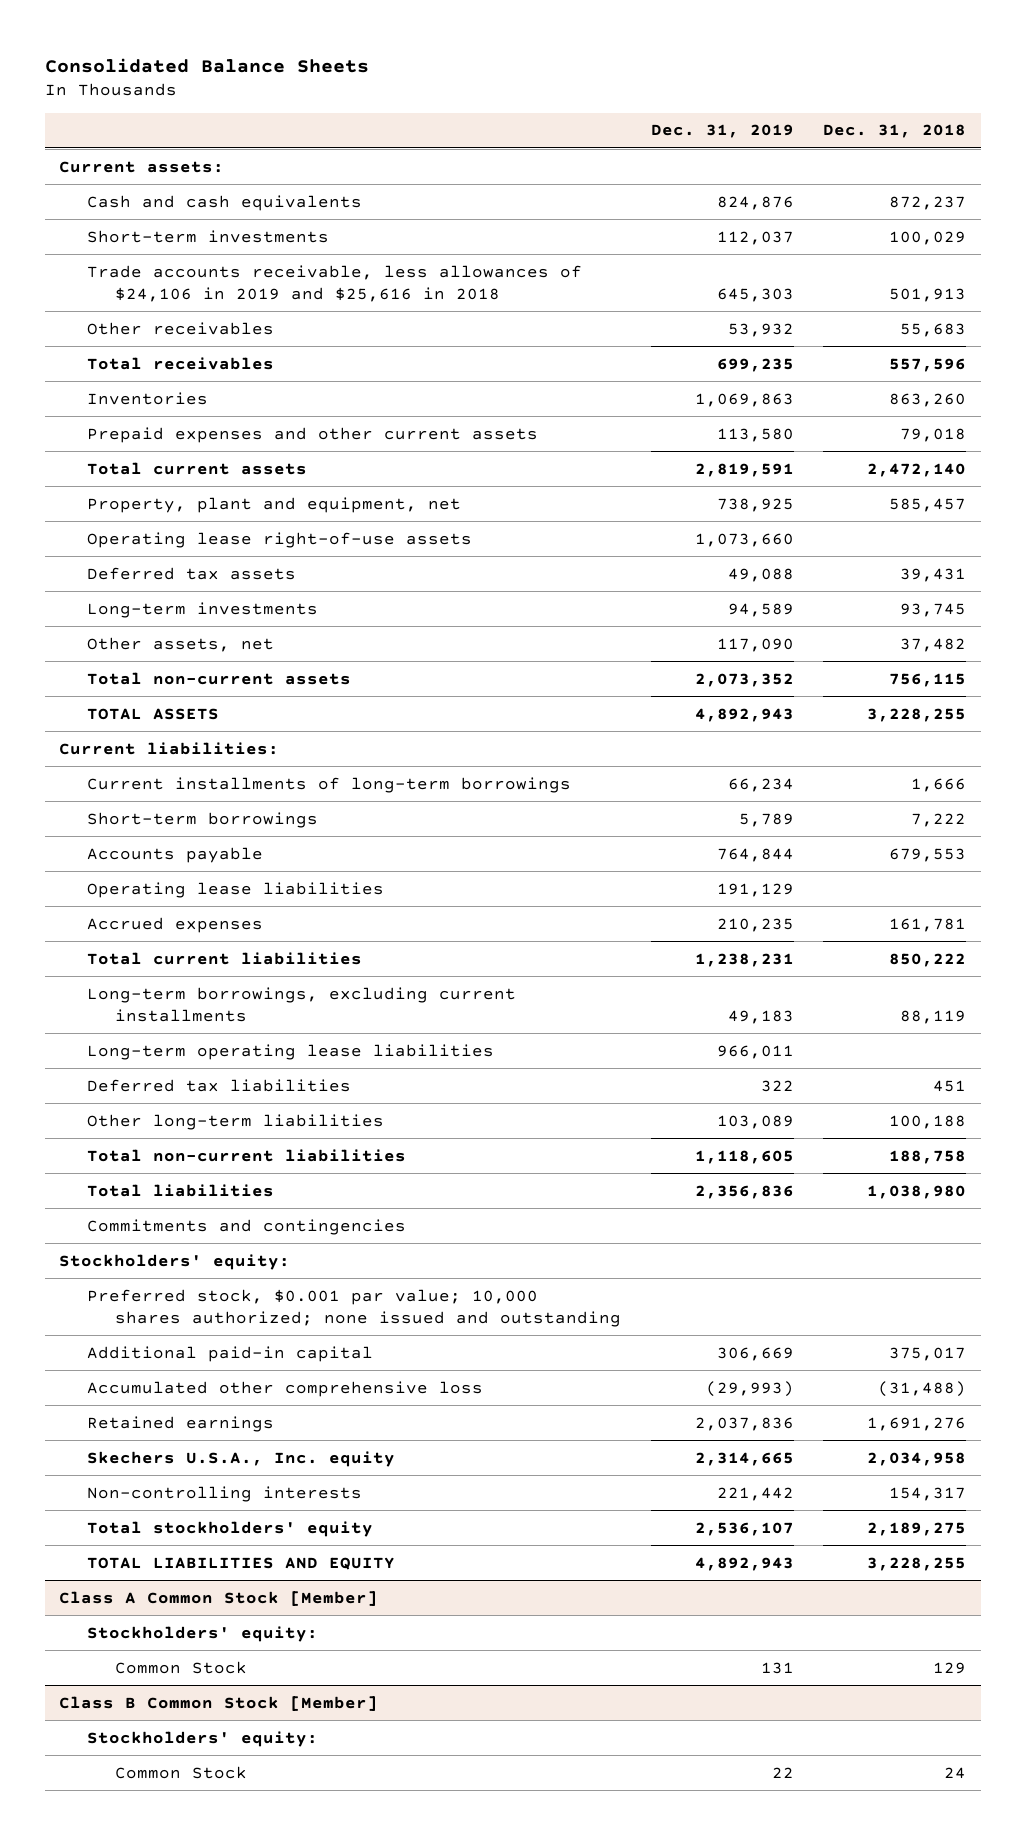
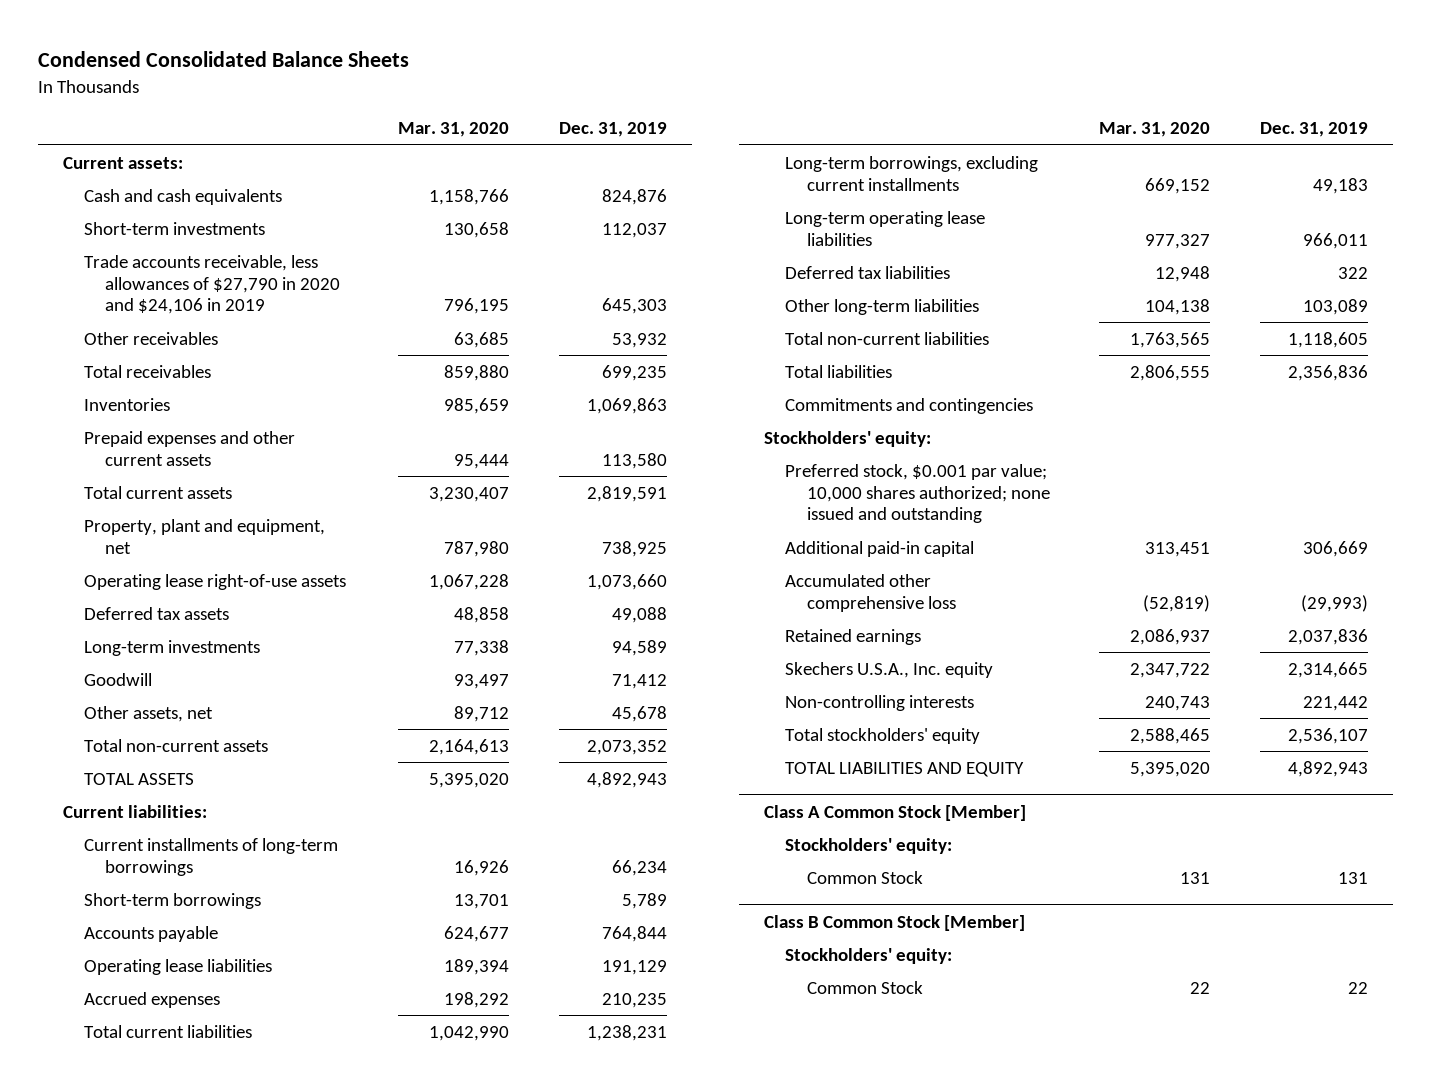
[44,57,369,73] Consolidated Balance Sheets -> [37,51,409,68] Condensed Consolidated Balance Sheets
[822,124,966,139] Dec. 31, 2018 -> none
none -> [398,122,510,138] Mar. 31, 2020
[87,264,583,302] Trade accounts receivable, less allowances of $24,106 in 2019 and $25,616 in 2018 -> [83,254,341,315] Trade accounts receivable, less allowances of $27,790 in 2020 and $24,106 in 2019
none -> [83,672,152,686] Goodwill
[716,637,794,652] 117,090 -> [611,705,667,722] 45,678

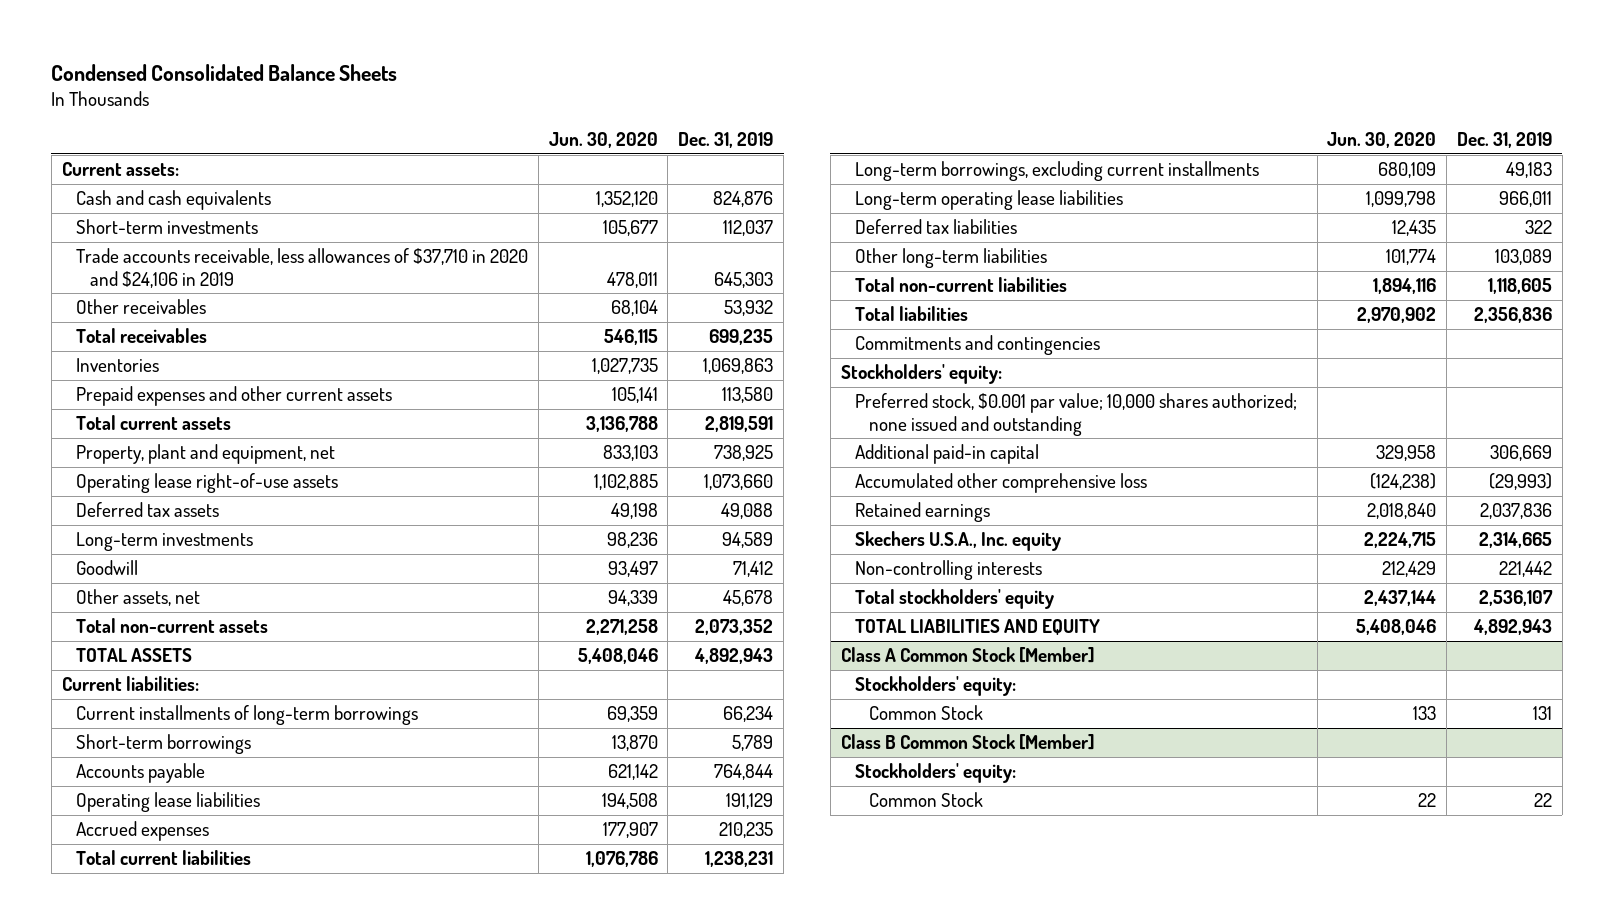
[398,122,510,138] Mar. 31, 2020 -> none
none -> [548,132,658,149] Jun. 30, 2020
[83,254,341,315] Trade accounts receivable, less allowances of $27,790 in 2020 and $24,106 in 2019 -> [75,248,528,288] Trade accounts receivable, less allowances of $37,710 in 2020 and $24,106 in 2019

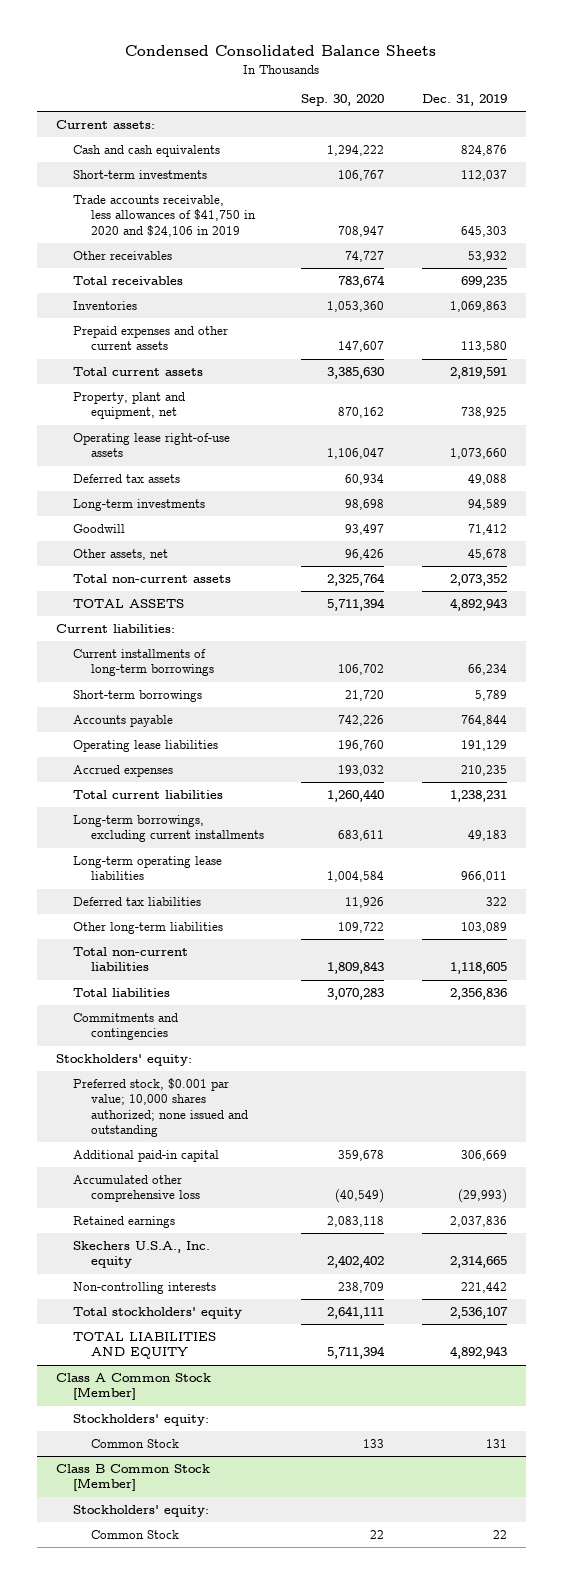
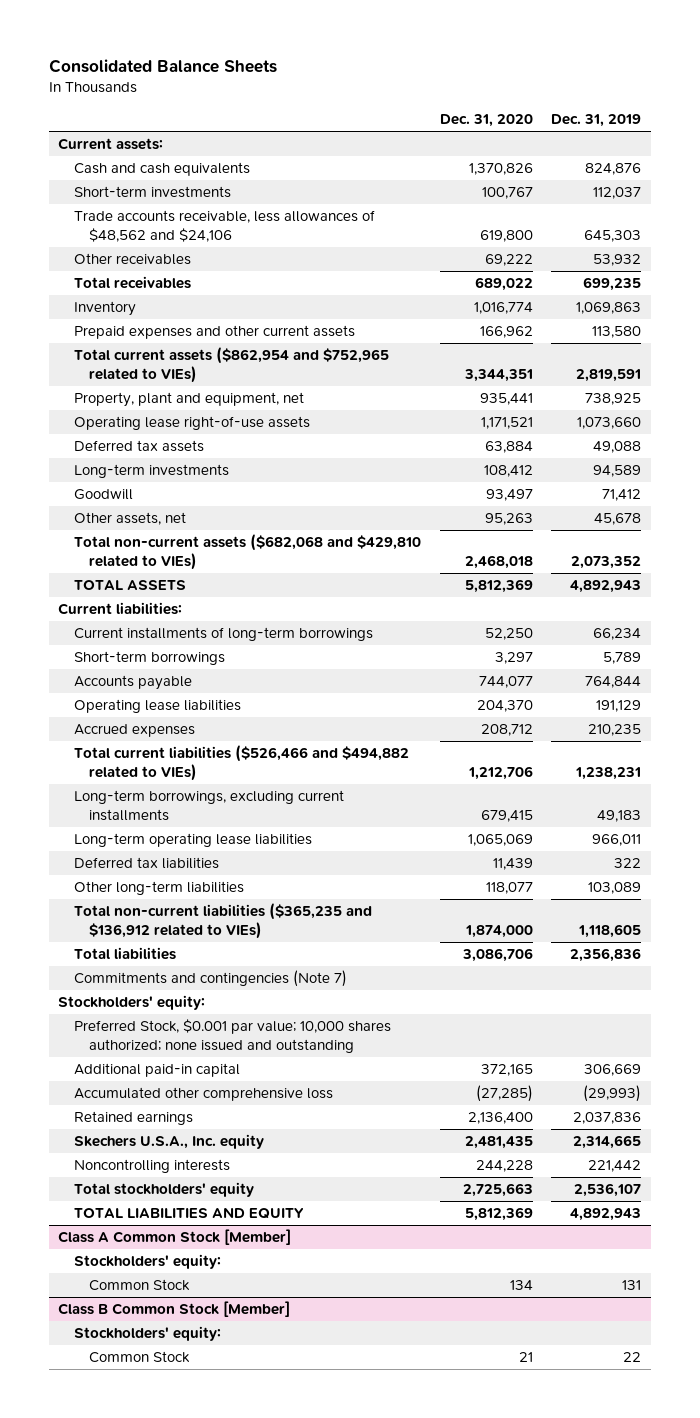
[125,45,437,57] Condensed Consolidated Balance Sheets -> [48,58,277,73] Consolidated Balance Sheets
[301,94,385,107] Sep. 30, 2020 -> none
none -> [439,114,533,128] Dec. 31, 2020
[73,194,256,237] Trade accounts receivable, less allowances of $41,750 in 2020 and $24,106 in 2019 -> [73,210,375,242] Trade accounts receivable, less allowances of $48,562 and $24,106
[73,300,138,310] Inventories -> [73,301,136,317] Inventory
[73,366,204,376] Total current assets -> [73,347,389,383] Total current assets ($862,954 and $752,965 related to VIEs)
[73,573,232,583] Total non-current assets -> [73,534,421,570] Total non-current assets ($682,068 and $429,810 related to VIEs)
[73,789,224,799] Total current liabilities -> [73,745,409,781] Total current liabilities ($526,466 and $494,882 related to VIEs)
[73,946,189,972] Total non-current liabilities -> [73,903,372,939] Total non-current liabilities ($365,235 and $136,912 related to VIEs)
[73,1012,179,1041] Commitments and contingencies -> [73,970,347,988] Commitments and contingencies (Note 7)
[73,1077,248,1138] Preferred stock, $0.001 par value; 10,000 shares authorized; none issued and outstanding -> [73,1019,391,1053] Preferred Stock, $0.001 par value; 10,000 shares authorized; none issued and outstanding
[73,1281,217,1294] Non-controlling interests -> [73,1159,230,1174] Noncontrolling interests

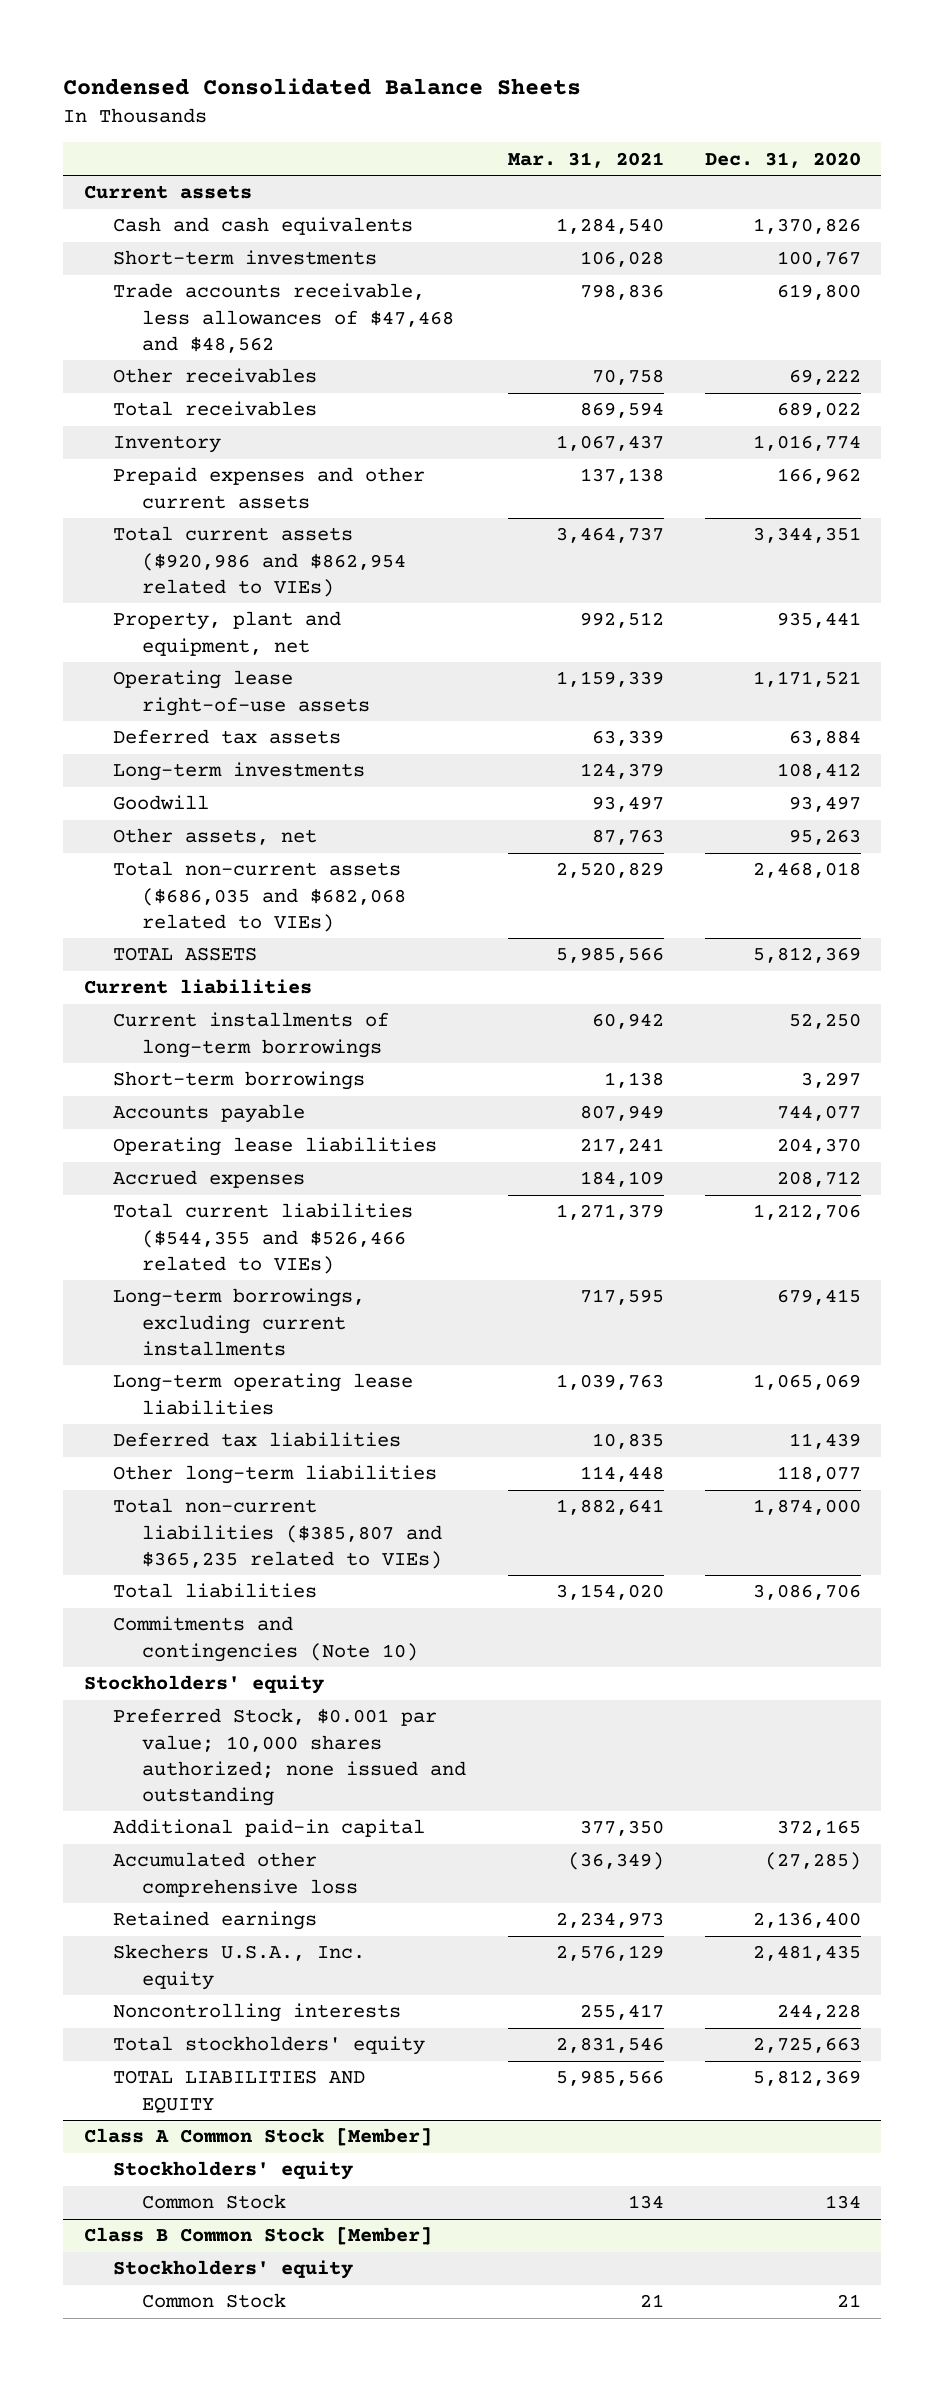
[48,58,277,73] Consolidated Balance Sheets -> [62,78,581,96] Condensed Consolidated Balance Sheets
[551,114,642,128] Dec. 31, 2019 -> none
none -> [507,151,664,168] Mar. 31, 2021
[58,138,164,151] Current assets: -> [83,185,252,200] Current assets
[73,210,375,242] Trade accounts receivable, less allowances of $48,562 and $24,106 -> [112,283,455,353] Trade accounts receivable, less allowances of $47,468 and $48,562
[73,347,389,383] Total current assets ($862,954 and $752,965 related to VIEs) -> [112,526,407,597] Total current assets ($920,986 and $862,954 related to VIEs)
[73,534,421,570] Total non-current assets ($682,068 and $429,810 related to VIEs) -> [112,861,407,932] Total non-current assets ($686,035 and $682,068 related to VIEs)
[58,602,183,616] Current liabilities: -> [83,979,312,995] Current liabilities
[73,745,409,781] Total current liabilities ($526,466 and $494,882 related to VIEs) -> [112,1203,413,1274] Total current liabilities ($544,355 and $526,466 related to VIEs)
[73,903,372,939] Total non-current liabilities ($365,235 and $136,912 related to VIEs) -> [112,1498,443,1569] Total non-current liabilities ($385,807 and $365,235 related to VIEs)
[73,970,347,988] Commitments and contingencies (Note 7) -> [112,1616,419,1662] Commitments and contingencies (Note 10)
[58,995,206,1011] Stockholders' equity: -> [83,1675,324,1695] Stockholders' equity
[73,1254,221,1270] Stockholders' equity: -> [112,2161,353,2181] Stockholders' equity
[73,1326,221,1342] Stockholders' equity: -> [112,2260,353,2280] Stockholders' equity

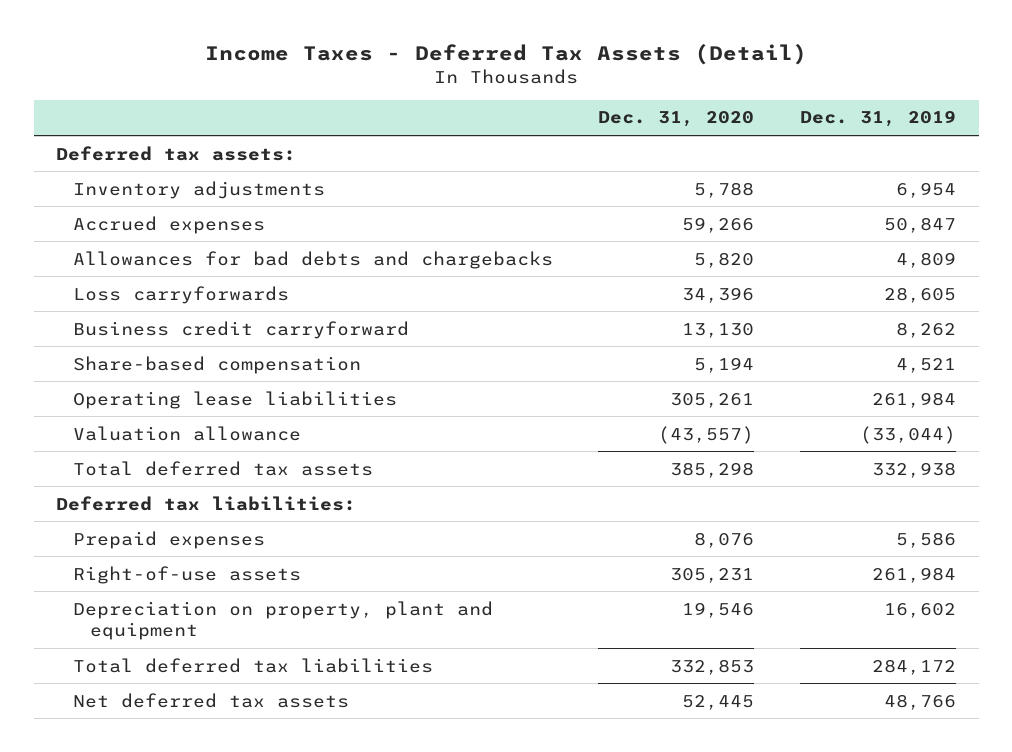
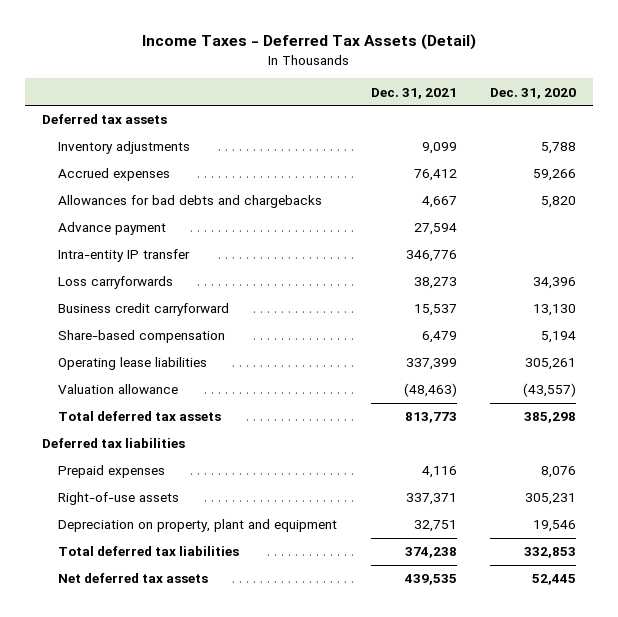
[799,110,956,128] Dec. 31, 2019 -> none
none -> [370,87,457,99] Dec. 31, 2021
[56,145,297,161] Deferred tax assets: -> [42,114,168,125] Deferred tax assets
none -> [57,222,166,236] Advance payment
none -> [57,249,190,263] Intra-entity IP transfer
[56,495,357,511] Deferred tax liabilities: -> [42,438,186,449] Deferred tax liabilities

